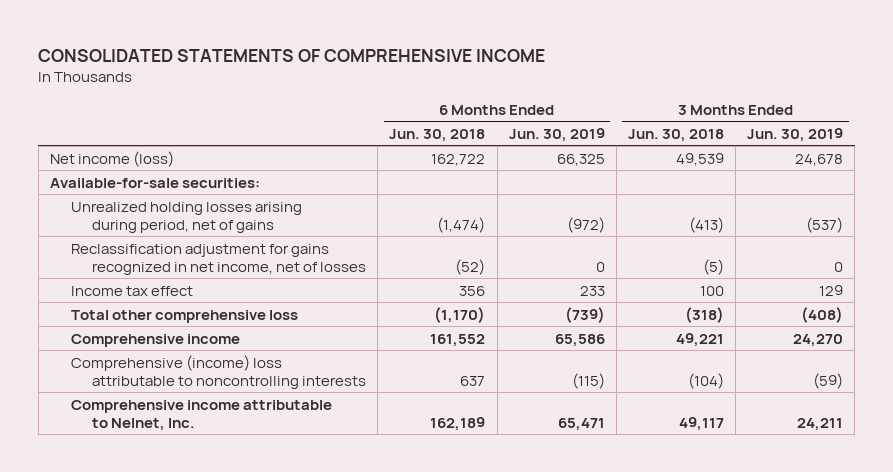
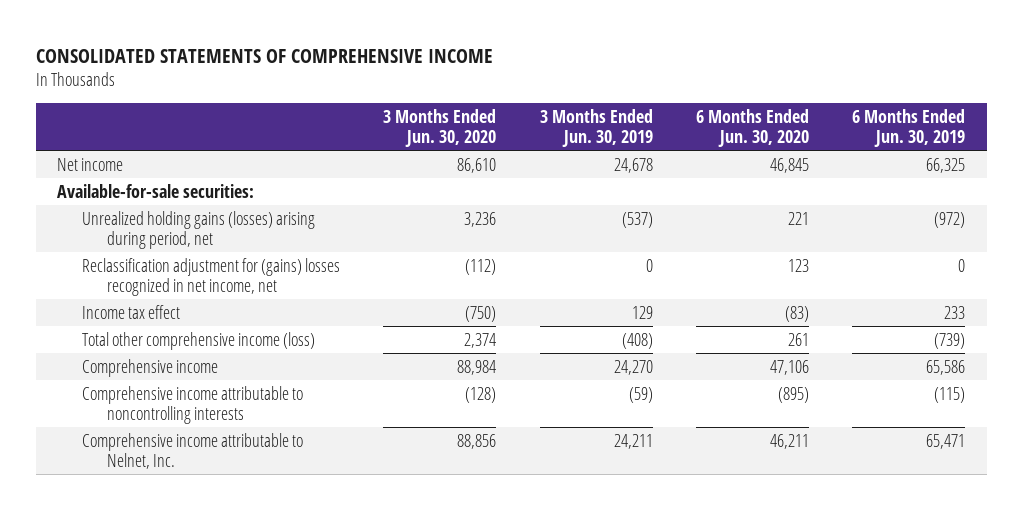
[389,128,486,142] Jun. 30, 2018 -> none
[627,128,724,142] Jun. 30, 2018 -> none
none -> [383,108,497,148] 3 Months Ended Jun. 30, 2020
none -> [695,108,809,148] 6 Months Ended Jun. 30, 2020
[50,150,175,167] Net income (loss) -> [57,157,124,171] Net income
[71,201,303,233] Unrealized holding losses arising during period, net of gains -> [82,210,316,249] Unrealized holding gains (losses) arising during period, net
[71,243,367,275] Reclassification adjustment for gains recognized in net income, net of losses -> [82,257,341,296] Reclassification adjustment for (gains) losses recognized in net income, net
[71,309,299,323] Total other comprehensive loss -> [82,331,316,350] Total other comprehensive income (loss)
[71,354,367,389] Comprehensive (income) loss attributable to noncontrolling interests -> [82,385,304,424] Comprehensive income attributable to noncontrolling interests

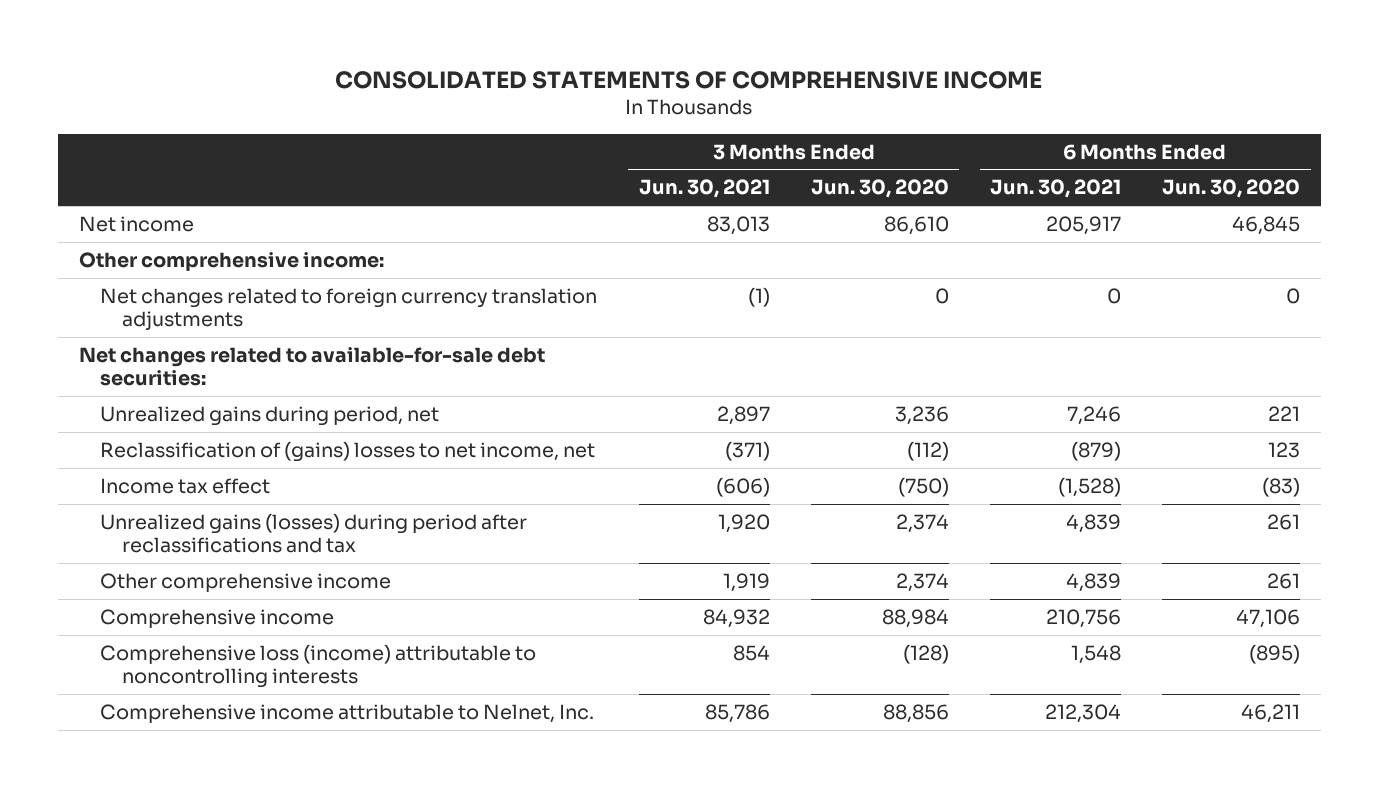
[539,108,653,148] 3 Months Ended Jun. 30, 2019 -> none
[851,108,965,148] 6 Months Ended Jun. 30, 2019 -> none
none -> [638,179,770,199] Jun. 30, 2021
none -> [990,179,1122,199] Jun. 30, 2021
none -> [78,251,384,271] Other comprehensive income:
none -> [100,287,598,331] Net changes related to foreign currency translation adjustments
[57,183,255,198] Available-for-sale securities: -> [78,346,545,387] Net changes related to available-for-sale debt securities:
[82,210,316,249] Unrealized holding gains (losses) arising during period, net -> [100,405,440,426] Unrealized gains during period, net
[82,257,341,296] Reclassification adjustment for (gains) losses recognized in net income, net -> [100,440,596,462] Reclassification of (gains) losses to net income, net
none -> [100,512,528,554] Unrealized gains (losses) during period after reclassifications and tax
[82,331,316,350] Total other comprehensive income (loss) -> [100,572,392,592] Other comprehensive income
[82,385,304,424] Comprehensive income attributable to noncontrolling interests -> [100,643,537,689] Comprehensive loss (income) attributable to noncontrolling interests

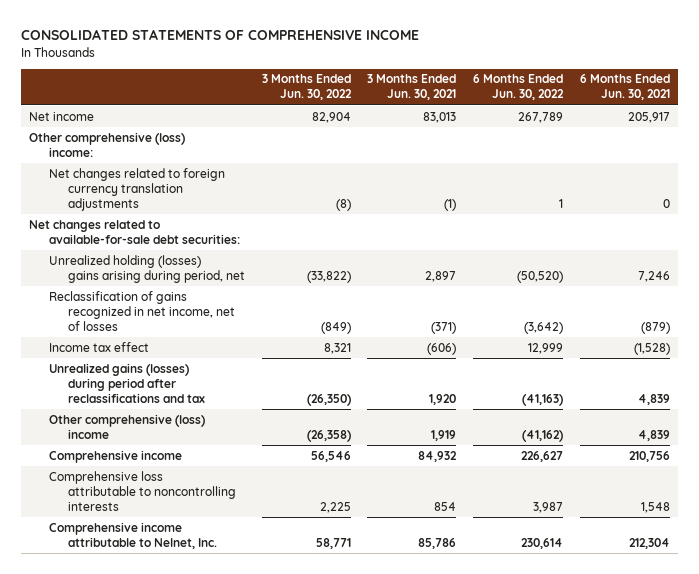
[810,179,949,199] Jun. 30, 2020 -> none
[1162,179,1301,199] Jun. 30, 2020 -> none
none -> [261,74,352,101] 3 Months Ended Jun. 30, 2022
none -> [472,74,564,101] 6 Months Ended Jun. 30, 2022
[78,251,384,271] Other comprehensive income: -> [29,131,186,157] Other comprehensive (loss) income:
[100,405,440,426] Unrealized gains during period, net -> [48,254,245,283] Unrealized holding (losses) gains arising during period, net
[100,440,596,462] Reclassification of (gains) losses to net income, net -> [48,290,235,331] Reclassification of gains recognized in net income, net of losses
[100,572,392,592] Other comprehensive income -> [48,413,205,439] Other comprehensive (loss) income
[100,643,537,689] Comprehensive loss (income) attributable to noncontrolling interests -> [48,470,236,511] Comprehensive loss attributable to noncontrolling interests

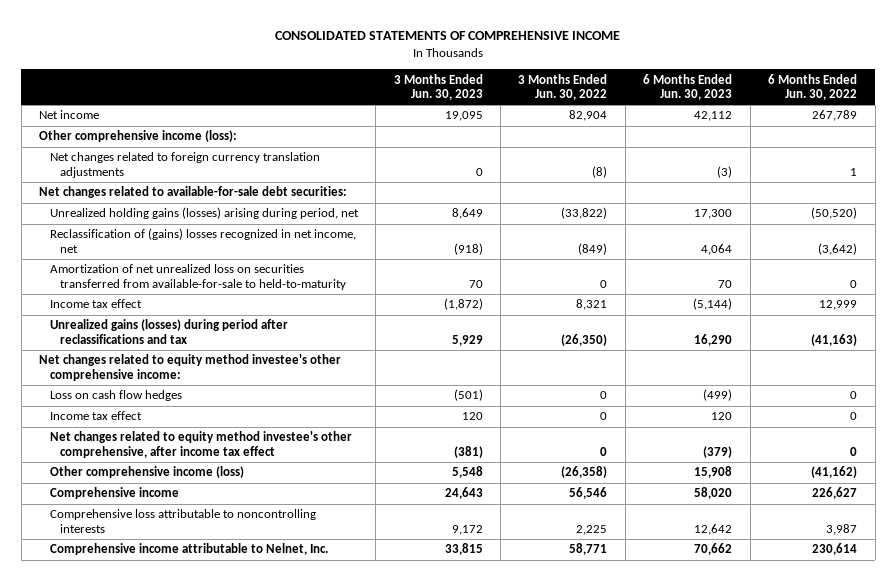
[367,74,457,101] 3 Months Ended Jun. 30, 2021 -> none
[579,74,670,101] 6 Months Ended Jun. 30, 2021 -> none
none -> [393,73,483,100] 3 Months Ended Jun. 30, 2023
none -> [643,73,733,100] 6 Months Ended Jun. 30, 2023
[29,131,186,157] Other comprehensive (loss) income: -> [38,130,237,143] Other comprehensive income (loss):
[48,254,245,283] Unrealized holding (losses) gains arising during period, net -> [49,207,359,220] Unrealized holding gains (losses) arising during period, net
[48,290,235,331] Reclassification of gains recognized in net income, net of losses -> [49,228,356,253] Reclassification of (gains) losses recognized in net income, net
none -> [49,264,347,290] Amortization of net unrealized loss on securities transferred from available-for-sale to held-to-maturity
none -> [38,354,341,381] Net changes related to equity method investee's other comprehensive income:
none -> [49,390,182,402] Loss on cash flow hedges
none -> [49,411,142,421] Income tax effect
none -> [49,431,352,458] Net changes related to equity method investee's other comprehensive, after income tax effect
[48,413,205,439] Other comprehensive (loss) income -> [49,466,244,479] Other comprehensive income (loss)

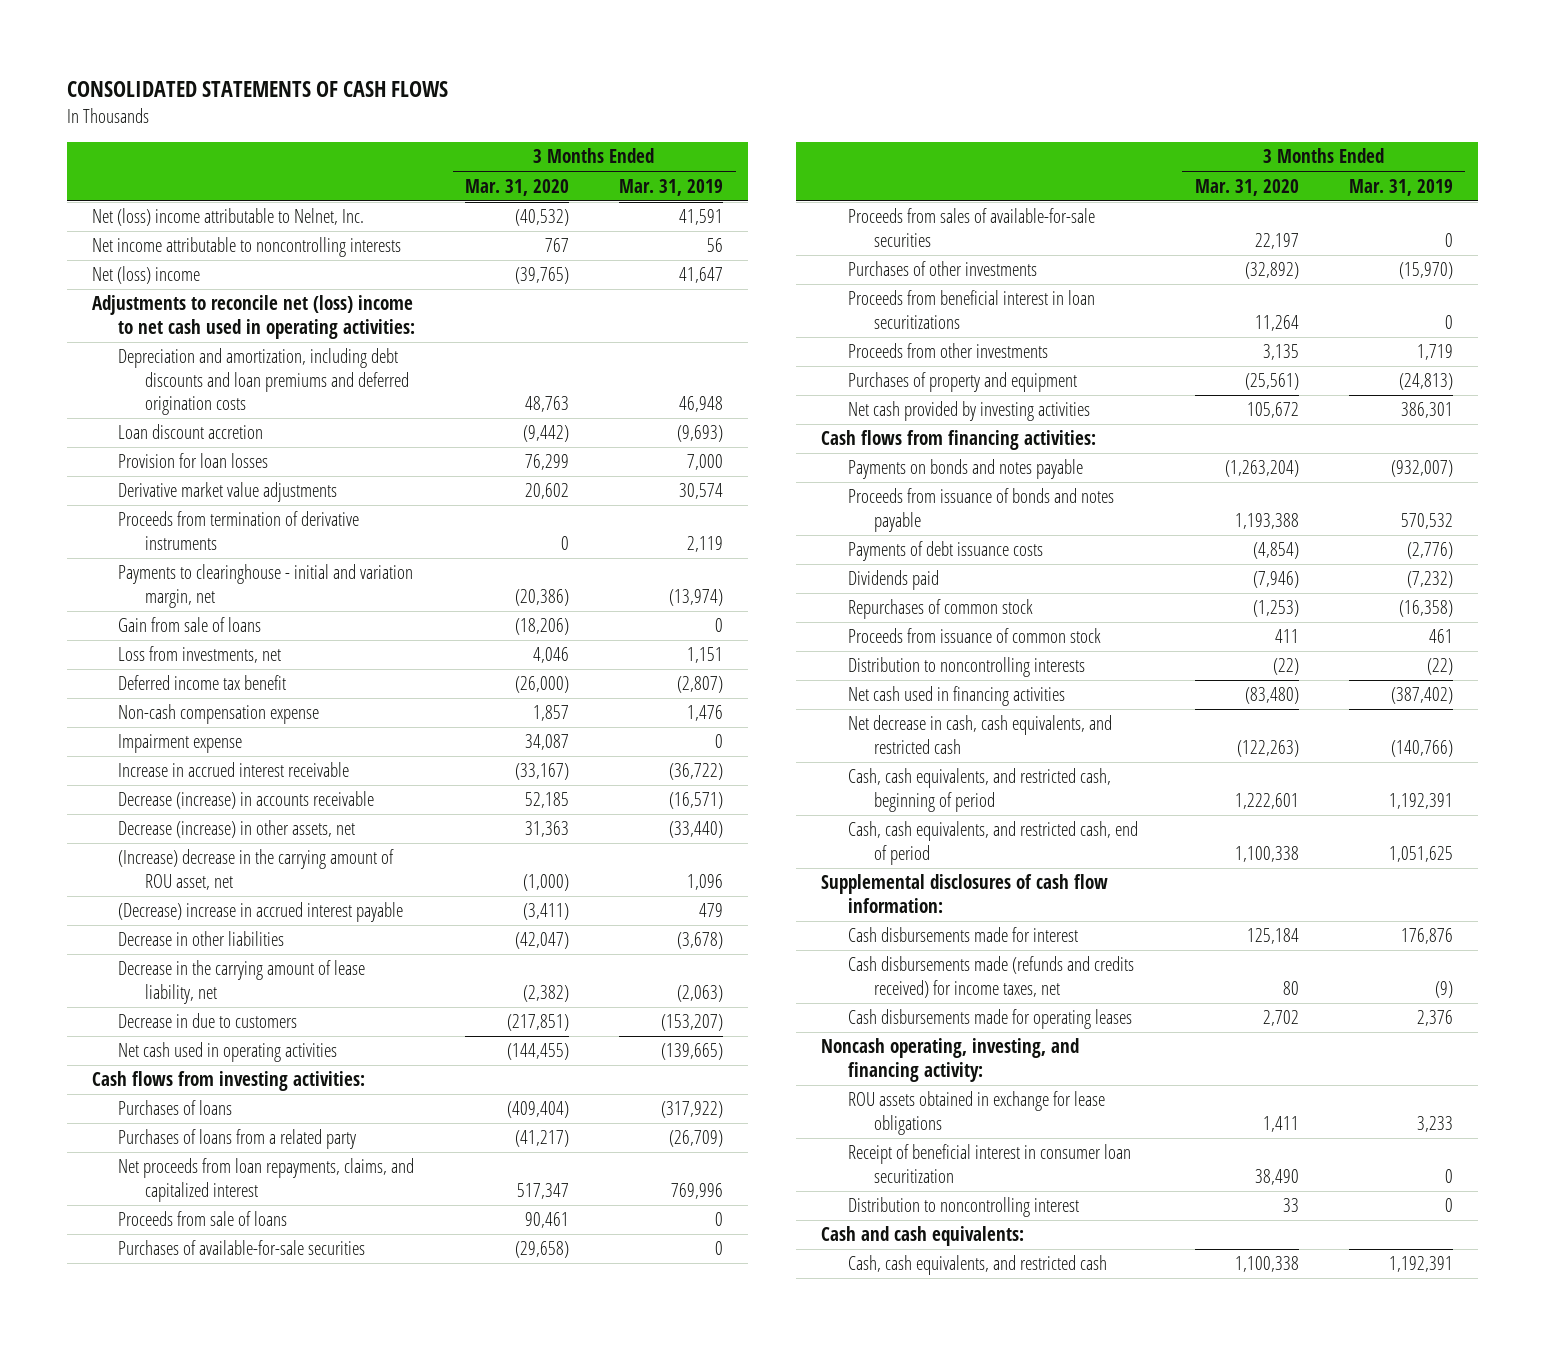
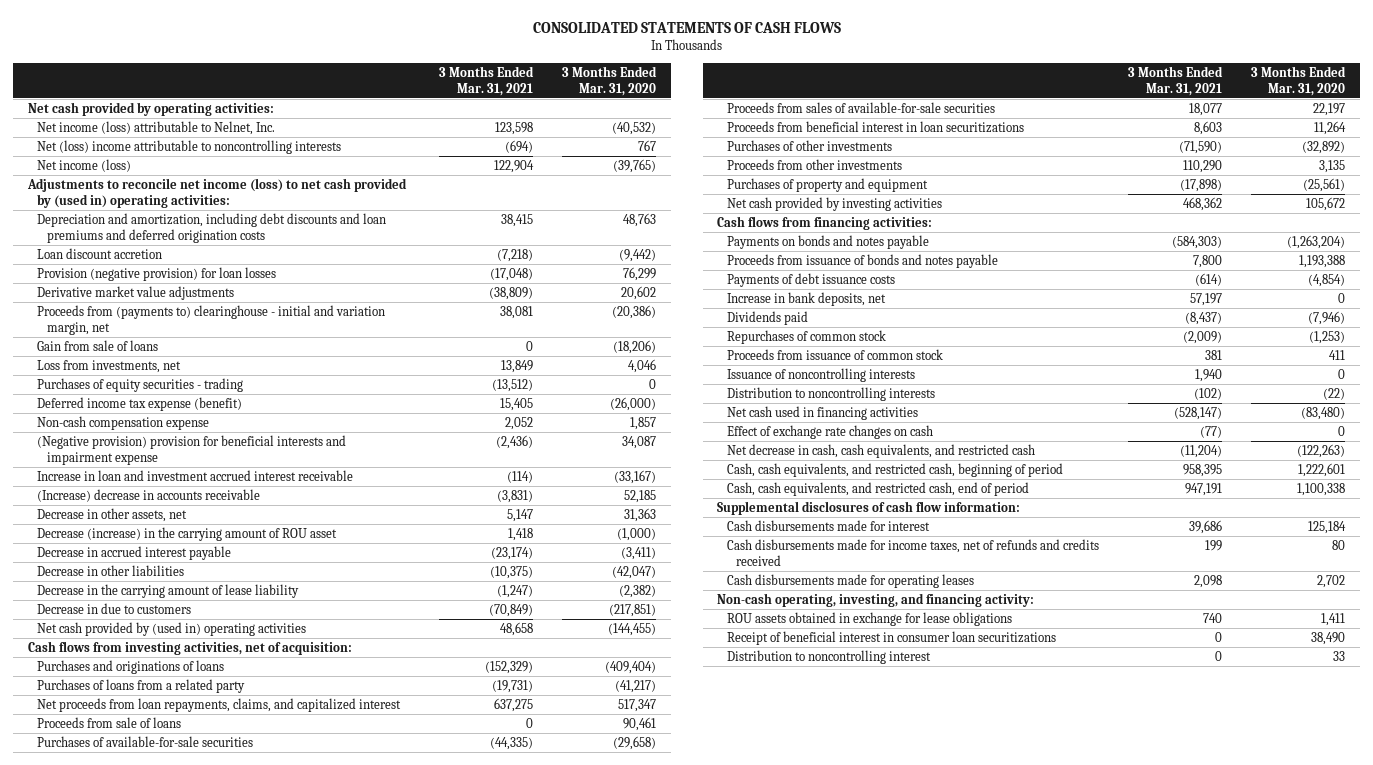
[619,178,724,196] Mar. 31, 2019 -> none
none -> [438,66,534,96] 3 Months Ended Mar. 31, 2021
none -> [28,101,275,116] Net cash provided by operating activities:
[91,208,364,227] Net (loss) income attributable to Nelnet, Inc. -> [37,120,276,135] Net income (loss) attributable to Nelnet, Inc.
[91,237,401,258] Net income attributable to noncontrolling interests -> [37,139,342,154] Net (loss) income attributable to noncontrolling interests
[91,266,200,285] Net (loss) income -> [37,158,132,172] Net income (loss)
[91,295,416,339] Adjustments to reconcile net (loss) income to net cash used in operating activities: -> [27,177,408,208] Adjustments to reconcile net income (loss) to net cash provided by (used in) operating activities:
[118,453,269,469] Provision for loan losses -> [37,266,277,281] Provision (negative provision) for loan losses
[118,511,360,550] Proceeds from termination of derivative instruments -> none
[118,564,414,608] Payments to clearinghouse - initial and variation margin, net -> [37,304,386,335] Proceeds from (payments to) clearinghouse - initial and variation margin, net
none -> [37,377,244,392] Purchases of equity securities - trading
[118,675,287,691] Deferred income tax benefit -> [37,396,243,411] Deferred income tax expense (benefit)
[118,734,243,754] Impairment expense -> [37,434,347,465] (Negative provision) provision for beneficial interests and impairment expense
[118,762,350,778] Increase in accrued interest receivable -> [37,469,354,481] Increase in loan and investment accrued interest receivable
[118,791,375,810] Decrease (increase) in accounts receivable -> [37,488,261,502] (Increase) decrease in accounts receivable
[118,820,356,839] Decrease (increase) in other assets, net -> [37,507,188,522] Decrease in other assets, net
[118,849,395,890] (Increase) decrease in the carrying amount of ROU asset, net -> [37,526,338,541] Decrease (increase) in the carrying amount of ROU asset
[118,902,404,923] (Decrease) increase in accrued interest payable -> [37,545,232,560] Decrease in accrued interest payable
[118,960,366,1004] Decrease in the carrying amount of lease liability, net -> [37,583,300,598] Decrease in the carrying amount of lease liability
[118,1042,338,1063] Net cash used in operating activities -> [37,621,307,636] Net cash provided by (used in) operating activities
[91,1071,365,1092] Cash flows from investing activities: -> [28,640,353,655] Cash flows from investing activities, net of acquisition:
[118,1100,233,1116] Purchases of loans -> [37,659,225,674] Purchases and originations of loans
[847,261,1037,277] Purchases of other investments -> [726,139,892,151] Purchases of other investments
none -> [726,291,886,306] Increase in bank deposits, net
none -> [726,367,915,382] Issuance of noncontrolling interests
none -> [726,424,933,439] Effect of exchange rate changes on cash
[847,956,1134,998] Cash disbursements made (refunds and credits received) for income taxes, net -> [726,538,1099,566] Cash disbursements made for income taxes, net of refunds and credits received
[821,1038,1080,1082] Noncash operating, investing, and financing activity: -> [717,592,1035,607] Non-cash operating, investing, and financing activity:
[847,1144,1131,1183] Receipt of beneficial interest in consumer loan securitization -> [726,630,1056,645] Receipt of beneficial interest in consumer loan securitizations
[821,1226,1025,1247] Cash and cash equivalents: -> none
[847,1255,1107,1276] Cash, cash equivalents, and restricted cash -> none

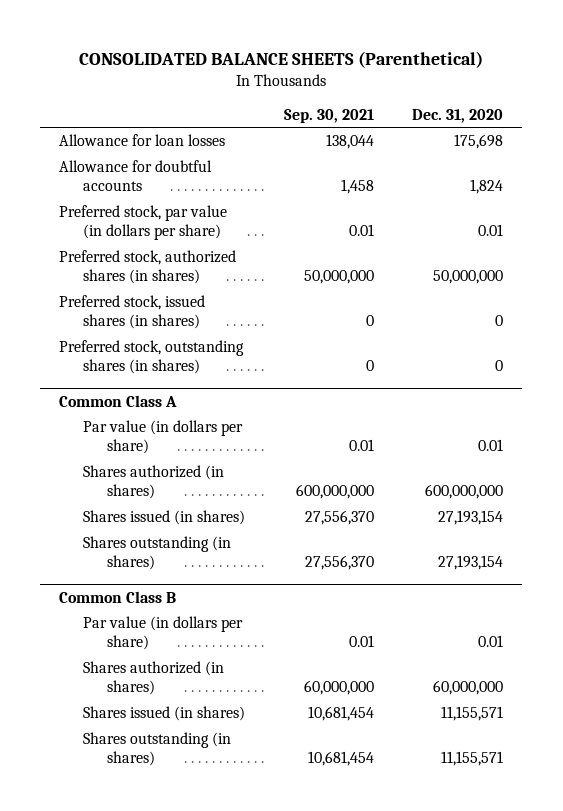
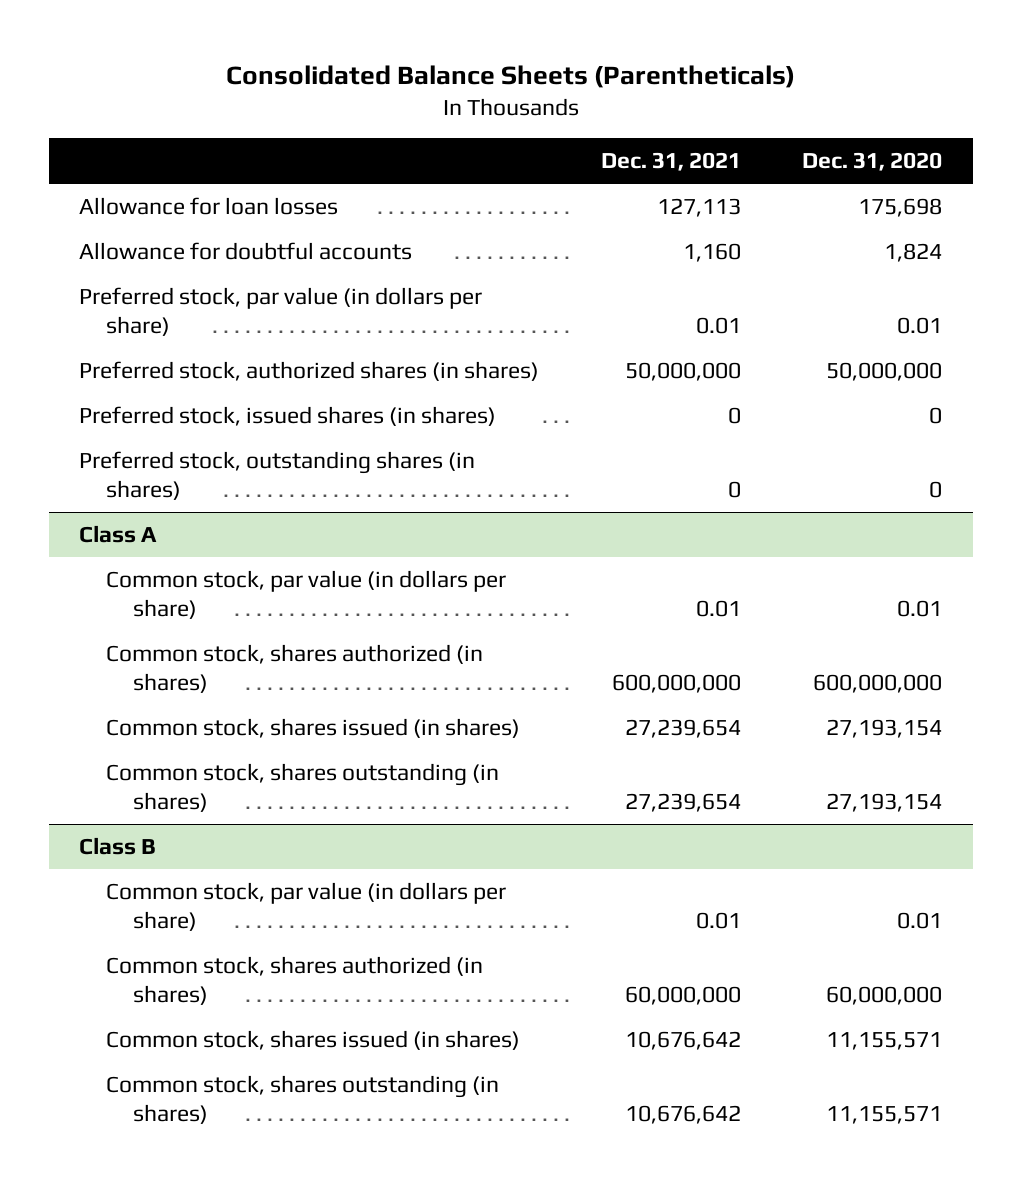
[79,50,484,68] CONSOLIDATED BALANCE SHEETS (Parenthetical) -> [225,65,795,89] Consolidated Balance Sheets (Parentheticals)
[283,108,374,123] Sep. 30, 2021 -> none
none -> [600,151,741,171] Dec. 31, 2021
[59,394,178,407] Common Class A -> [79,525,158,544] Class A
[83,420,244,455] Par value (in dollars per share) -> [106,570,507,619] Common stock, par value (in dollars per share)
[83,465,225,500] Shares authorized (in shares) -> [106,644,484,693] Common stock, shares authorized (in shares)
[83,510,246,526] Shares issued (in shares) -> [106,718,521,739] Common stock, shares issued (in shares)
[83,536,232,571] Shares outstanding (in shares) -> [106,763,500,812] Common stock, shares outstanding (in shares)
[59,590,177,603] Common Class B -> [79,837,157,856] Class B
[83,616,244,651] Par value (in dollars per share) -> [106,882,507,931] Common stock, par value (in dollars per share)
[83,661,225,696] Shares authorized (in shares) -> [106,956,484,1005] Common stock, shares authorized (in shares)
[83,706,246,722] Shares issued (in shares) -> [106,1030,521,1051] Common stock, shares issued (in shares)
[83,732,232,767] Shares outstanding (in shares) -> [106,1075,500,1124] Common stock, shares outstanding (in shares)

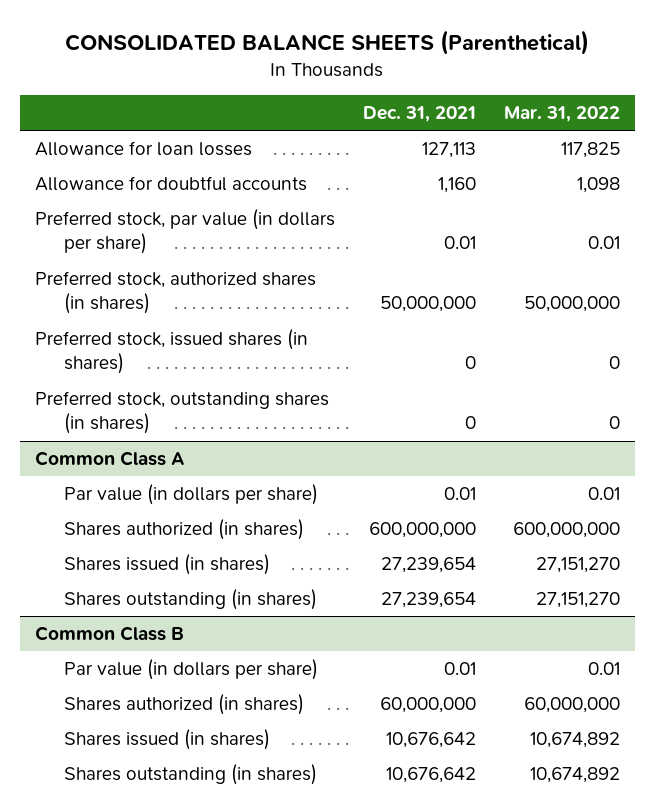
[225,65,795,89] Consolidated Balance Sheets (Parentheticals) -> [65,30,590,56] CONSOLIDATED BALANCE SHEETS (Parenthetical)
[801,151,942,171] Dec. 31, 2020 -> none
none -> [504,106,621,123] Mar. 31, 2022
[79,525,158,544] Class A -> [34,451,185,467] Common Class A
[106,570,507,619] Common stock, par value (in dollars per share) -> [64,484,319,506] Par value (in dollars per share)
[106,644,484,693] Common stock, shares authorized (in shares) -> [64,519,305,541] Shares authorized (in shares)
[106,718,521,739] Common stock, shares issued (in shares) -> [64,554,271,576] Shares issued (in shares)
[106,763,500,812] Common stock, shares outstanding (in shares) -> [64,589,318,611] Shares outstanding (in shares)
[79,837,157,856] Class B -> [34,626,184,642] Common Class B
[106,882,507,931] Common stock, par value (in dollars per share) -> [64,659,319,681] Par value (in dollars per share)
[106,956,484,1005] Common stock, shares authorized (in shares) -> [64,694,305,716] Shares authorized (in shares)
[106,1030,521,1051] Common stock, shares issued (in shares) -> [64,729,271,751] Shares issued (in shares)
[106,1075,500,1124] Common stock, shares outstanding (in shares) -> [64,764,318,786] Shares outstanding (in shares)

